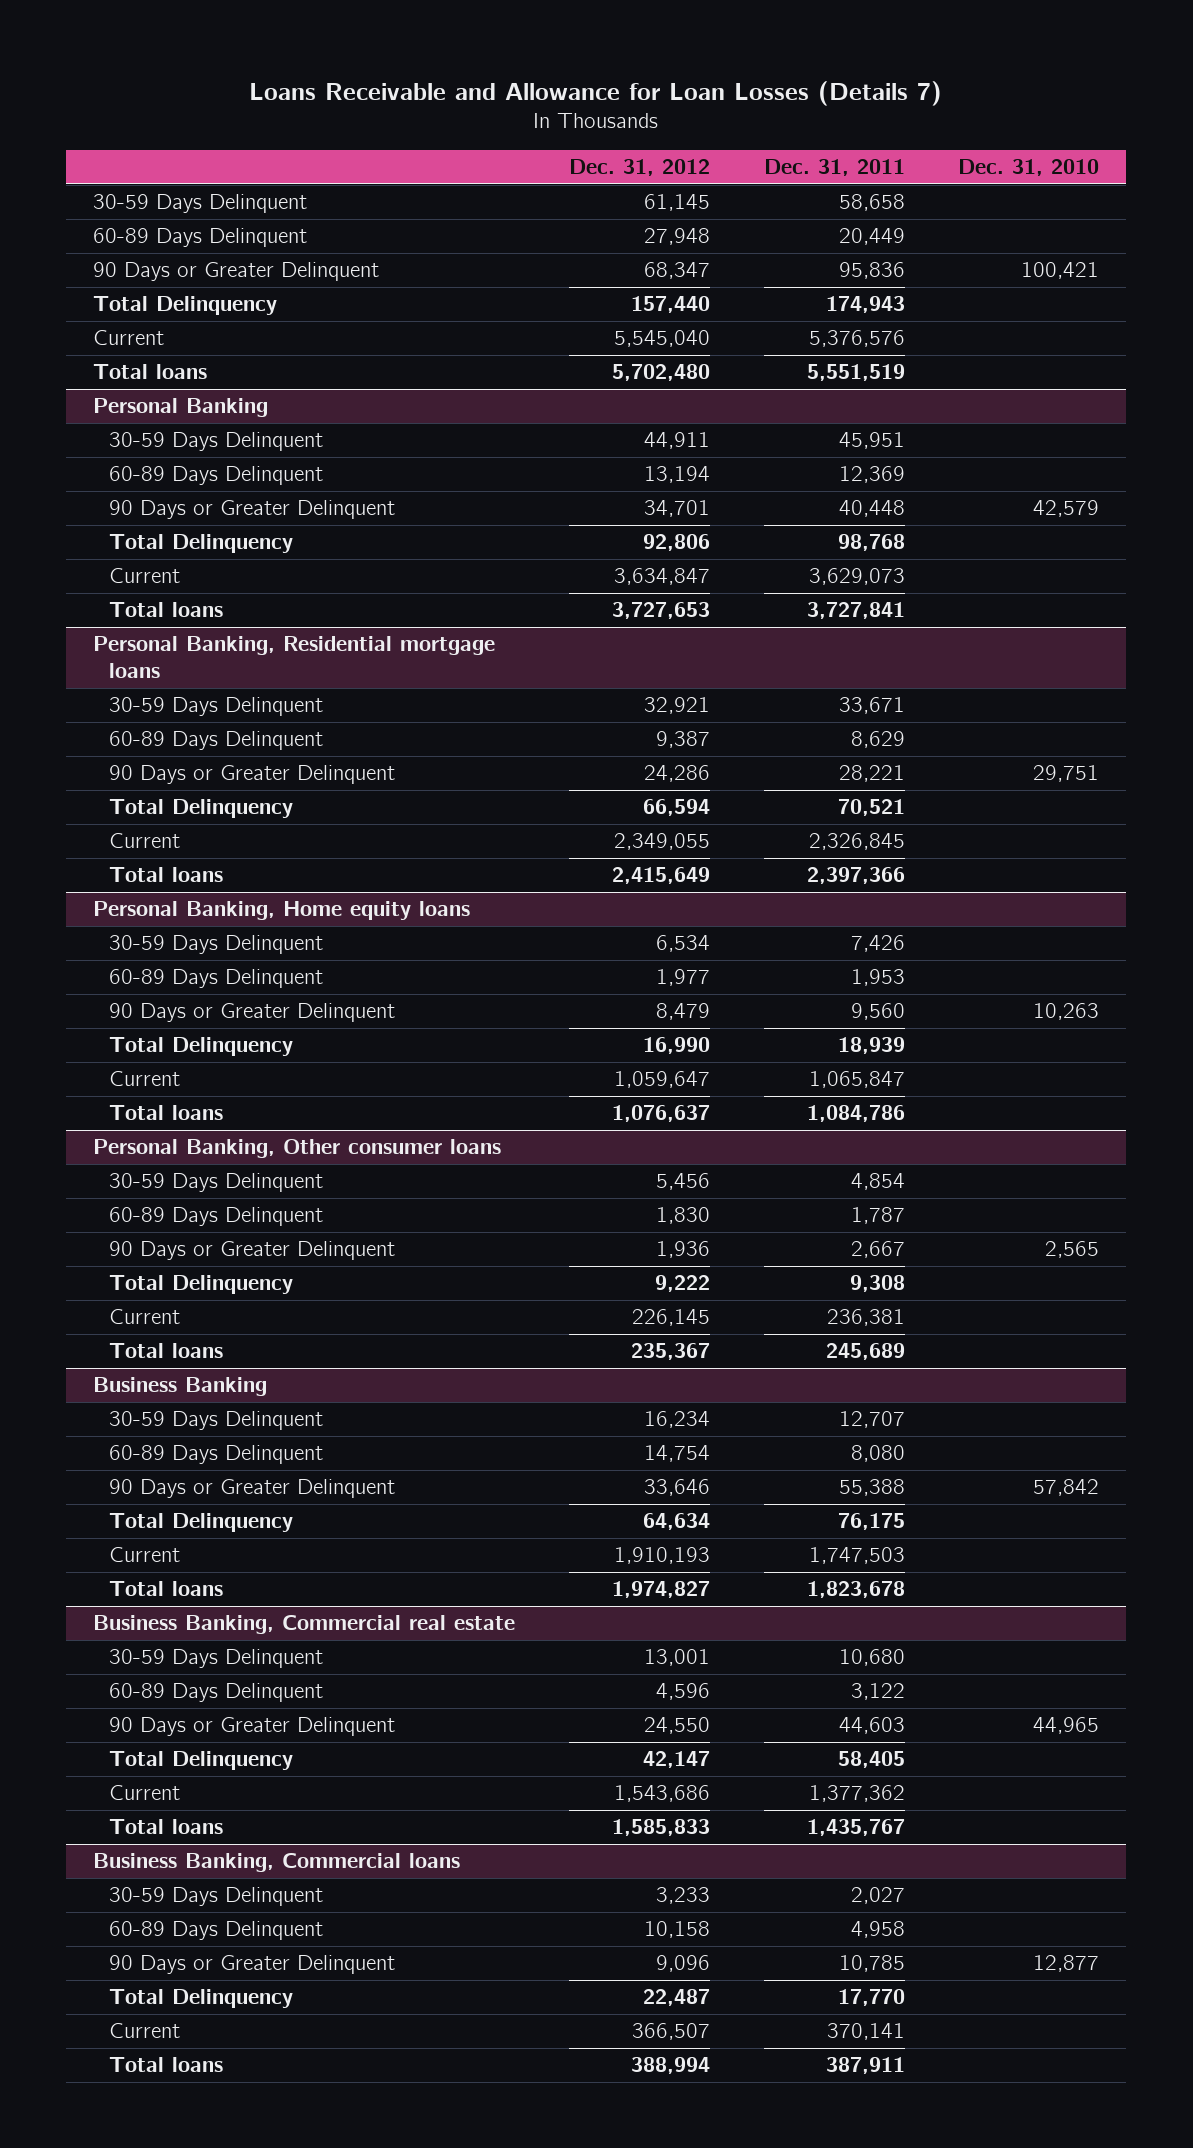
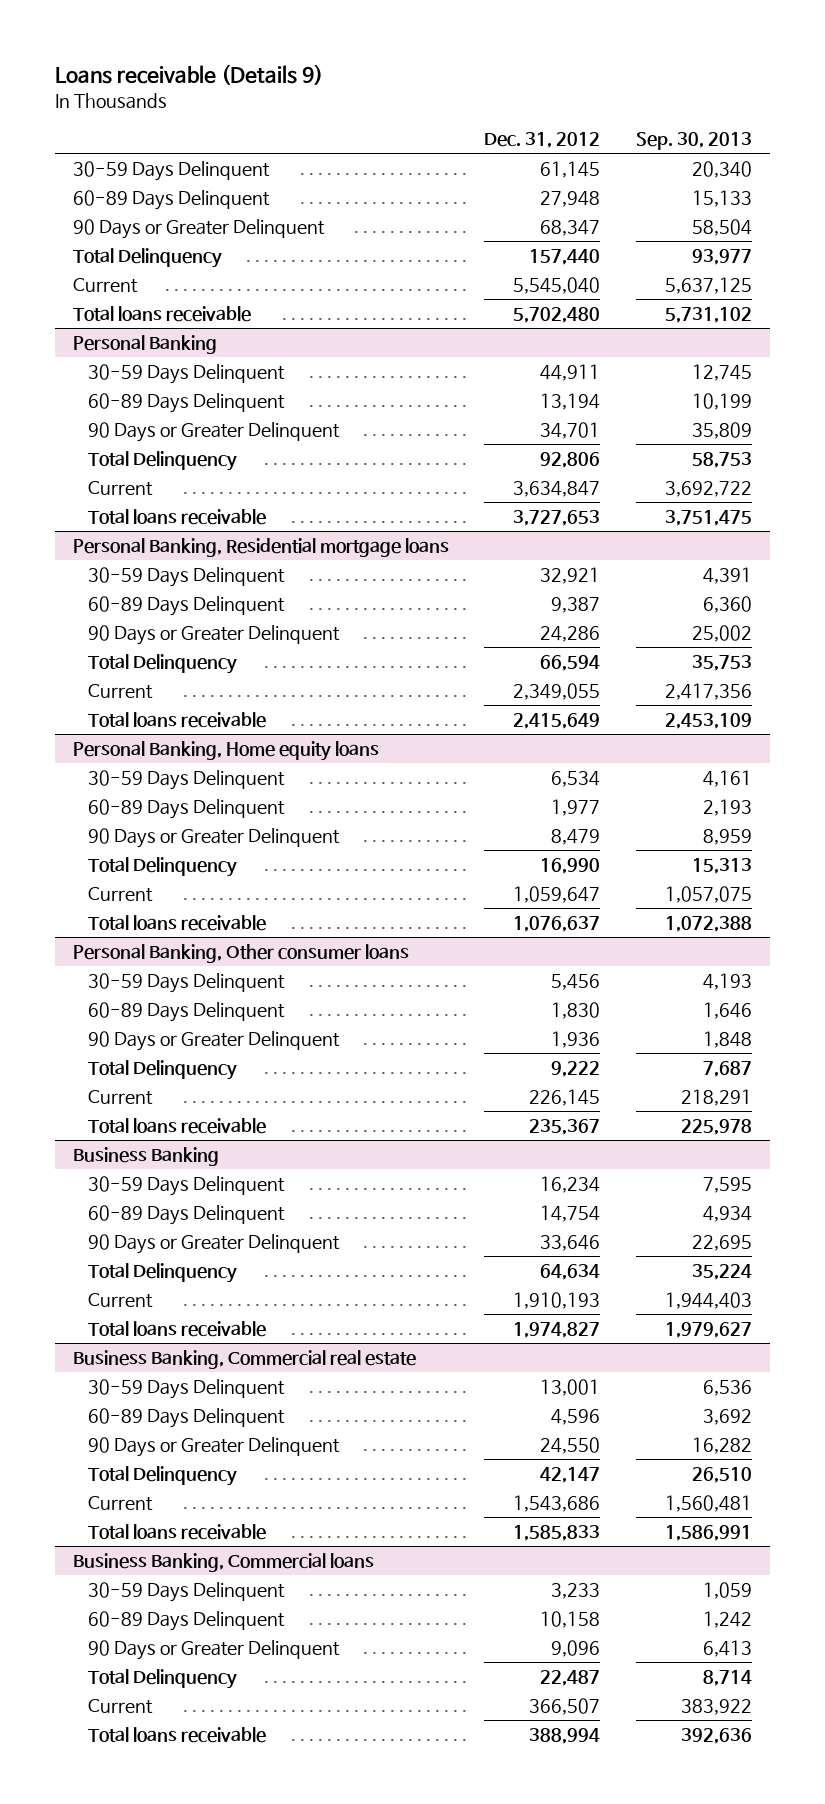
[249,80,943,106] Loans Receivable and Allowance for Loan Losses (Details 7) -> [54,64,323,86] Loans receivable (Details 9)
[763,159,905,177] Dec. 31, 2011 -> none
[958,159,1100,177] Dec. 31, 2010 -> none
none -> [635,132,752,151] Sep. 30, 2013
[93,364,208,380] Total loans -> [72,305,251,322] Total loans receivable
[108,602,223,618] Total loans -> [87,508,266,525] Total loans receivable
[108,867,223,883] Total loans -> [87,711,266,728] Total loans receivable
[108,1105,223,1121] Total loans -> [87,914,266,931] Total loans receivable
[108,1343,223,1359] Total loans -> [87,1117,266,1134] Total loans receivable
[108,1581,223,1597] Total loans -> [87,1320,266,1337] Total loans receivable
[108,1819,223,1835] Total loans -> [87,1523,266,1540] Total loans receivable
[108,2057,223,2073] Total loans -> [87,1726,266,1743] Total loans receivable

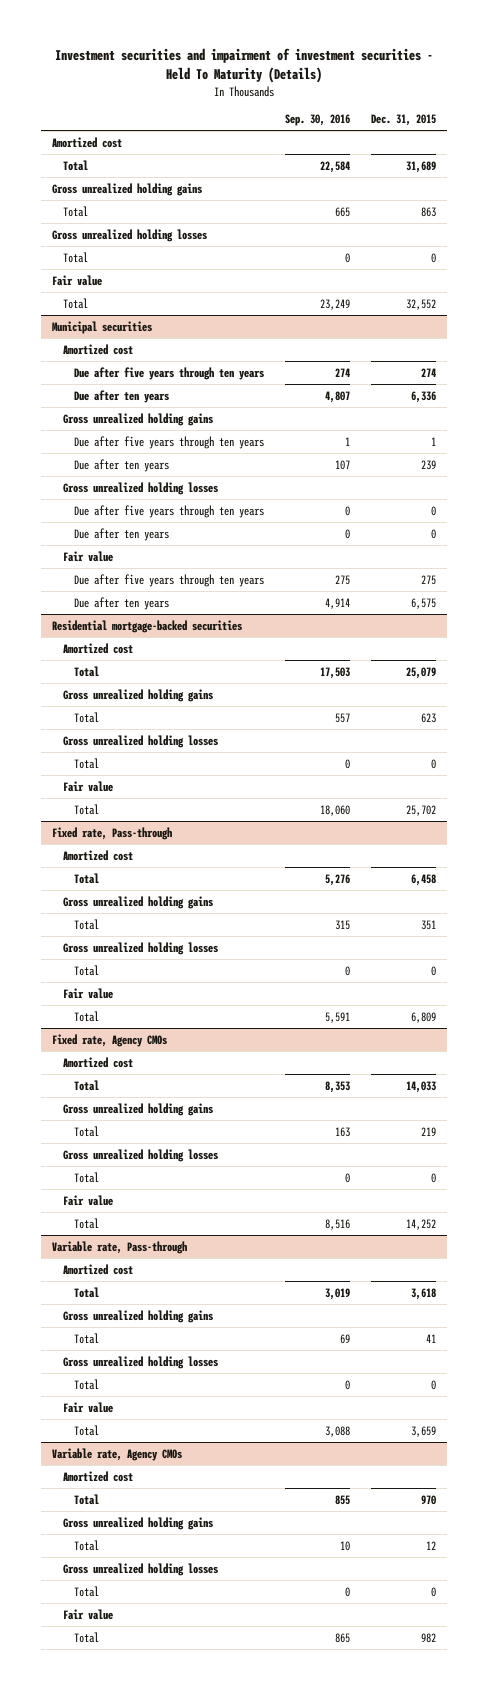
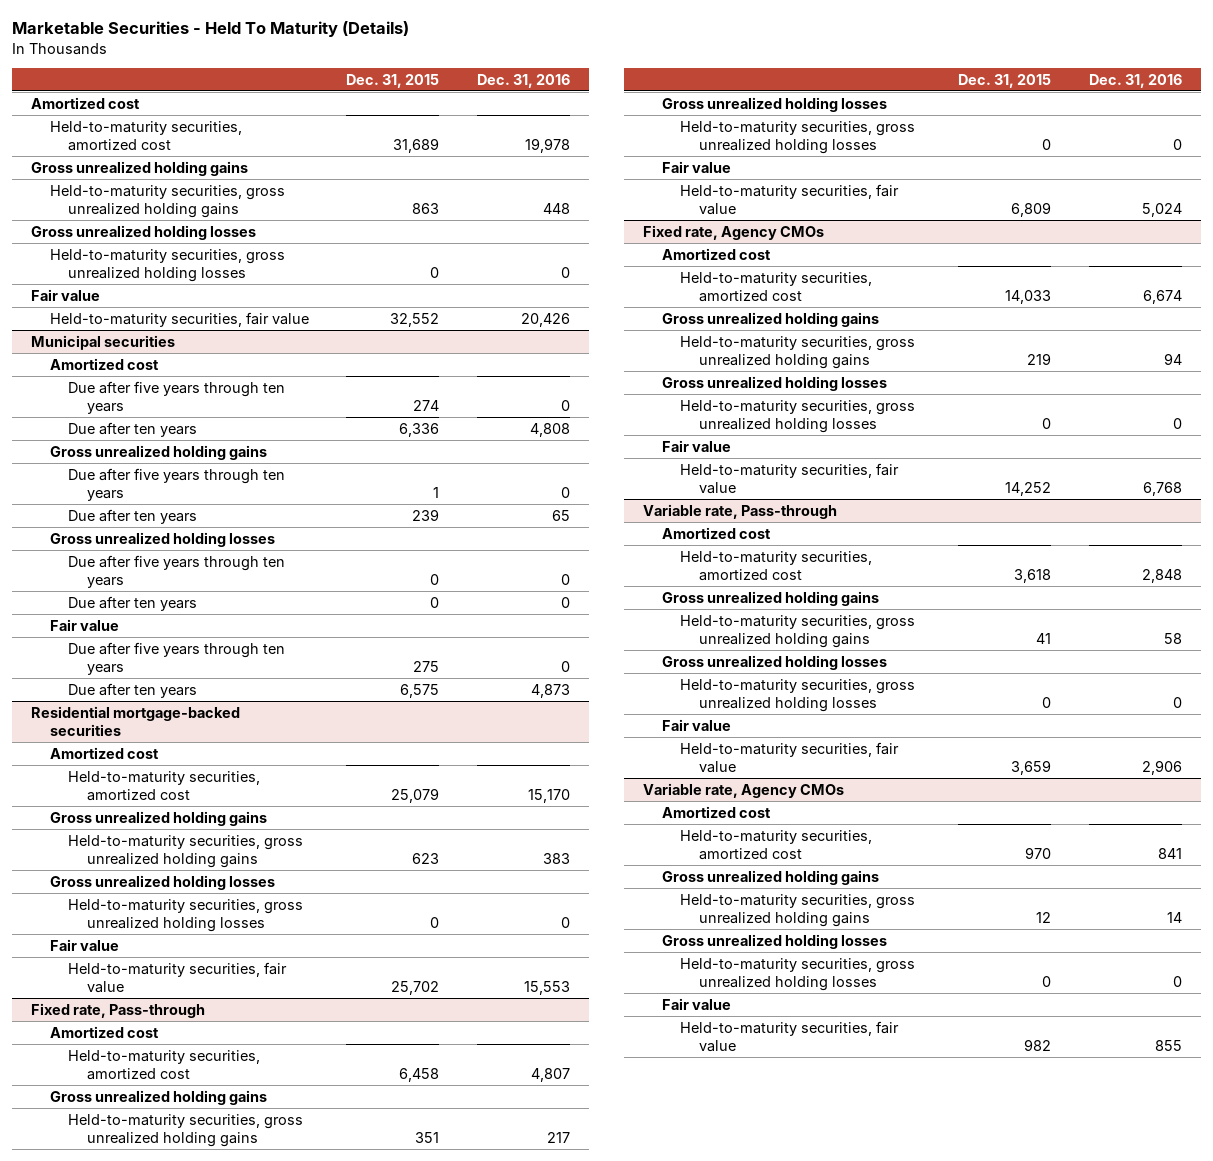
[55,48,434,84] Investment securities and impairment of investment securities - Held To Maturity (Details) -> [12,21,410,38] Marketable Securities - Held To Maturity (Details)
[284,114,350,127] Sep. 30, 2016 -> none
none -> [476,73,570,88] Dec. 31, 2016
[62,159,88,171] Total -> [49,120,242,151] Held-to-maturity securities, amortized cost
[62,205,88,217] Total -> [49,184,285,218] Held-to-maturity securities, gross unrealized holding gains
[62,251,88,263] Total -> [49,248,285,282] Held-to-maturity securities, gross unrealized holding losses
[62,297,88,309] Total -> [49,311,309,327] Held-to-maturity securities, fair value
[73,665,99,677] Total -> [68,770,261,801] Held-to-maturity securities, amortized cost
[73,711,99,723] Total -> [68,834,304,868] Held-to-maturity securities, gross unrealized holding gains
[73,757,99,769] Total -> [68,898,304,932] Held-to-maturity securities, gross unrealized holding losses
[73,803,99,815] Total -> [68,961,288,993] Held-to-maturity securities, fair value
[73,872,99,884] Total -> [68,1049,261,1080] Held-to-maturity securities, amortized cost
[73,918,99,930] Total -> [68,1113,304,1147] Held-to-maturity securities, gross unrealized holding gains
[73,964,99,976] Total -> [680,120,916,154] Held-to-maturity securities, gross unrealized holding losses
[73,1010,99,1022] Total -> [680,183,900,215] Held-to-maturity securities, fair value
[73,1079,99,1091] Total -> [680,271,873,302] Held-to-maturity securities, amortized cost
[73,1125,99,1137] Total -> [680,335,916,369] Held-to-maturity securities, gross unrealized holding gains
[73,1171,99,1183] Total -> [680,399,916,433] Held-to-maturity securities, gross unrealized holding losses
[73,1217,99,1229] Total -> [680,462,900,494] Held-to-maturity securities, fair value
[73,1286,99,1298] Total -> [680,550,873,581] Held-to-maturity securities, amortized cost
[73,1332,99,1344] Total -> [680,614,916,648] Held-to-maturity securities, gross unrealized holding gains
[73,1378,99,1390] Total -> [680,678,916,712] Held-to-maturity securities, gross unrealized holding losses
[73,1424,99,1436] Total -> [680,741,900,773] Held-to-maturity securities, fair value
[73,1493,99,1505] Total -> [680,829,873,860] Held-to-maturity securities, amortized cost
[73,1539,99,1551] Total -> [680,893,916,927] Held-to-maturity securities, gross unrealized holding gains
[73,1585,99,1597] Total -> [680,957,916,991] Held-to-maturity securities, gross unrealized holding losses
[73,1631,99,1643] Total -> [680,1020,900,1052] Held-to-maturity securities, fair value

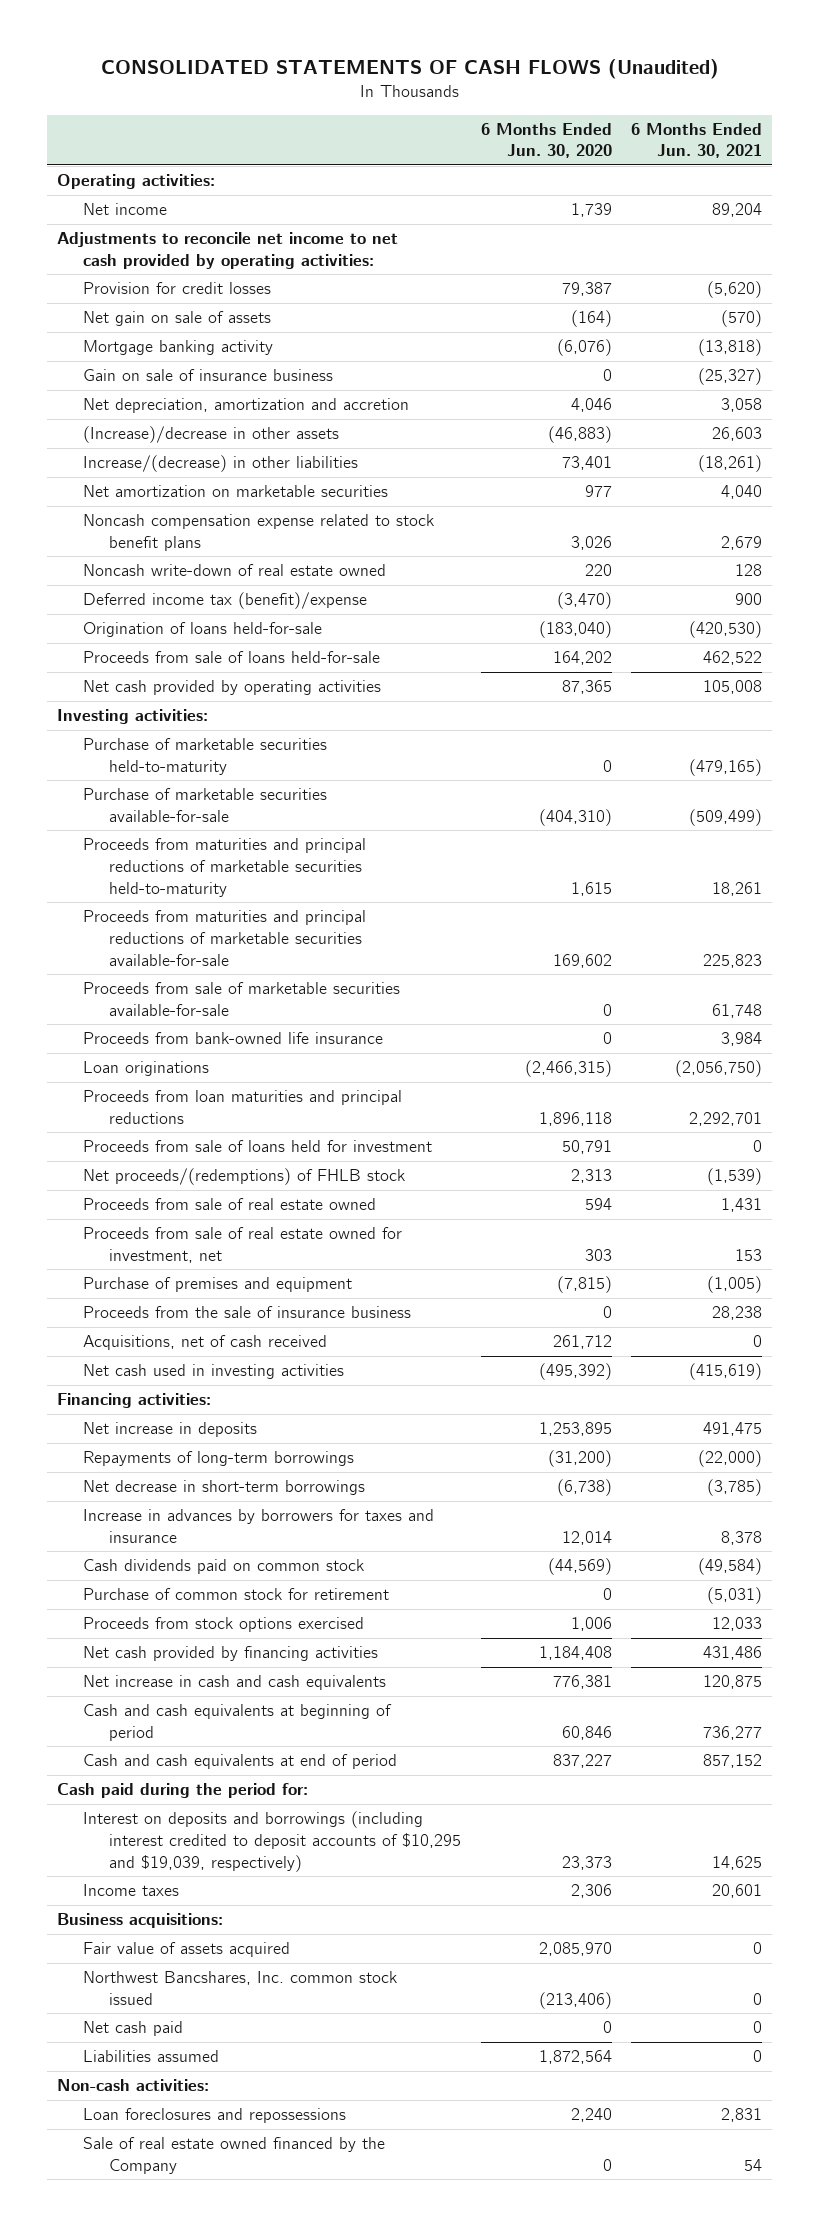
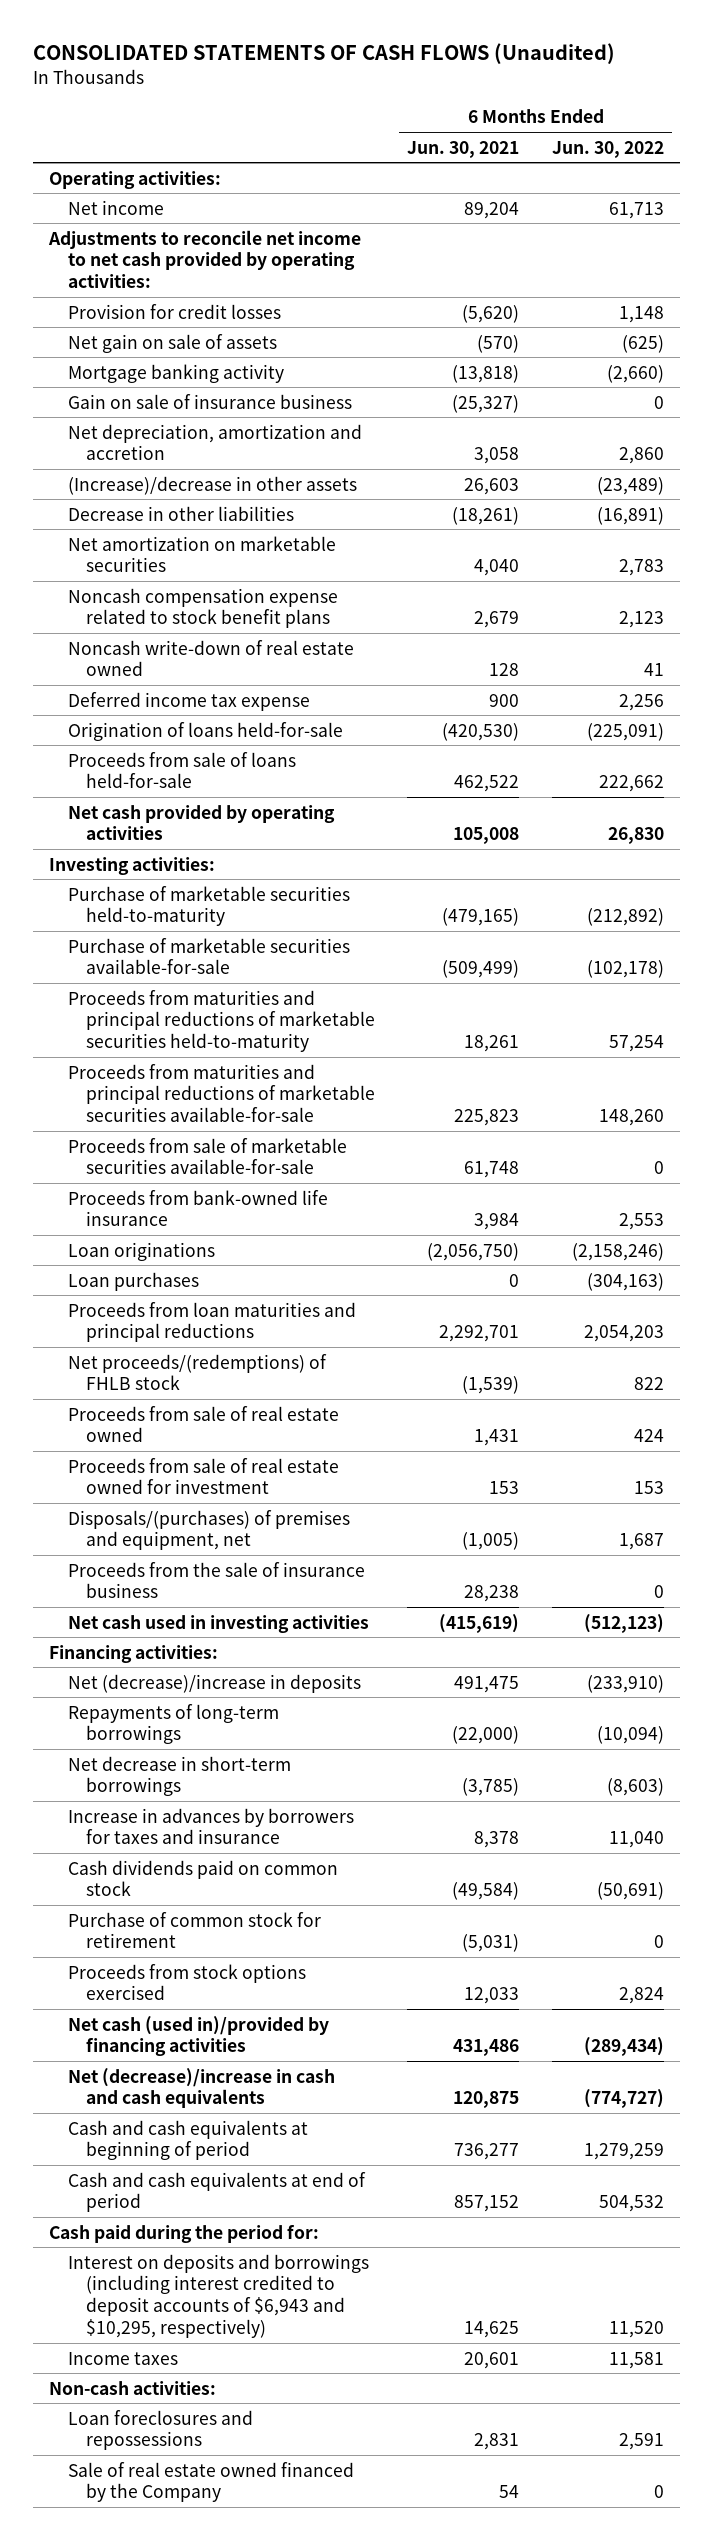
[480,122,612,159] 6 Months Ended Jun. 30, 2020 -> none
none -> [552,140,665,158] Jun. 30, 2022
[83,455,359,473] Increase/(decrease) in other liabilities -> [67,505,294,521] Decrease in other liabilities
[83,592,368,610] Deferred income tax (benefit)/expense -> [67,691,310,711] Deferred income tax expense
none -> [67,1271,199,1291] Loan purchases
[83,1140,433,1153] Proceeds from sale of loans held for investment -> none
[83,1227,403,1263] Proceeds from sale of real estate owned for investment, net -> [67,1457,339,1495] Proceeds from sale of real estate owned for investment
[83,1277,353,1293] Purchase of premises and equipment -> [67,1509,350,1551] Disposals/(purchases) of premises and equipment, net
[83,1335,328,1351] Acquisitions, net of cash received -> none
[83,1422,258,1438] Net increase in deposits -> [67,1673,361,1693] Net (decrease)/increase in deposits
[83,1646,379,1662] Net cash provided by financing activities -> [67,2015,329,2057] Net cash (used in)/provided by financing activities
[83,1675,387,1691] Net increase in cash and cash equivalents -> [67,2067,335,2109] Net (decrease)/increase in cash and cash equivalents
[83,1811,462,1872] Interest on deposits and borrowings (including interest credited to deposit accounts of $10,295 and $19,039, respectively) -> [67,2253,369,2338] Interest on deposits and borrowings (including interest credited to deposit accounts of $6,943 and $10,295, respectively)
[57,1913,224,1929] Business acquisitions: -> none
[83,1942,291,1958] Fair value of assets acquired -> none
[83,1971,398,2005] Northwest Bancshares, Inc. common stock issued -> none
[83,2021,184,2037] Net cash paid -> none
[83,2050,220,2063] Liabilities assumed -> none

